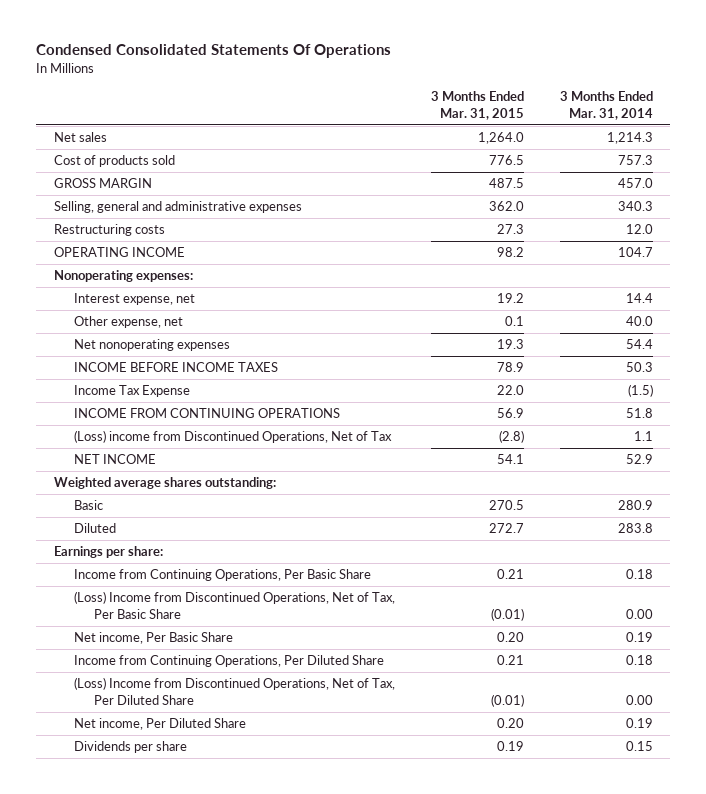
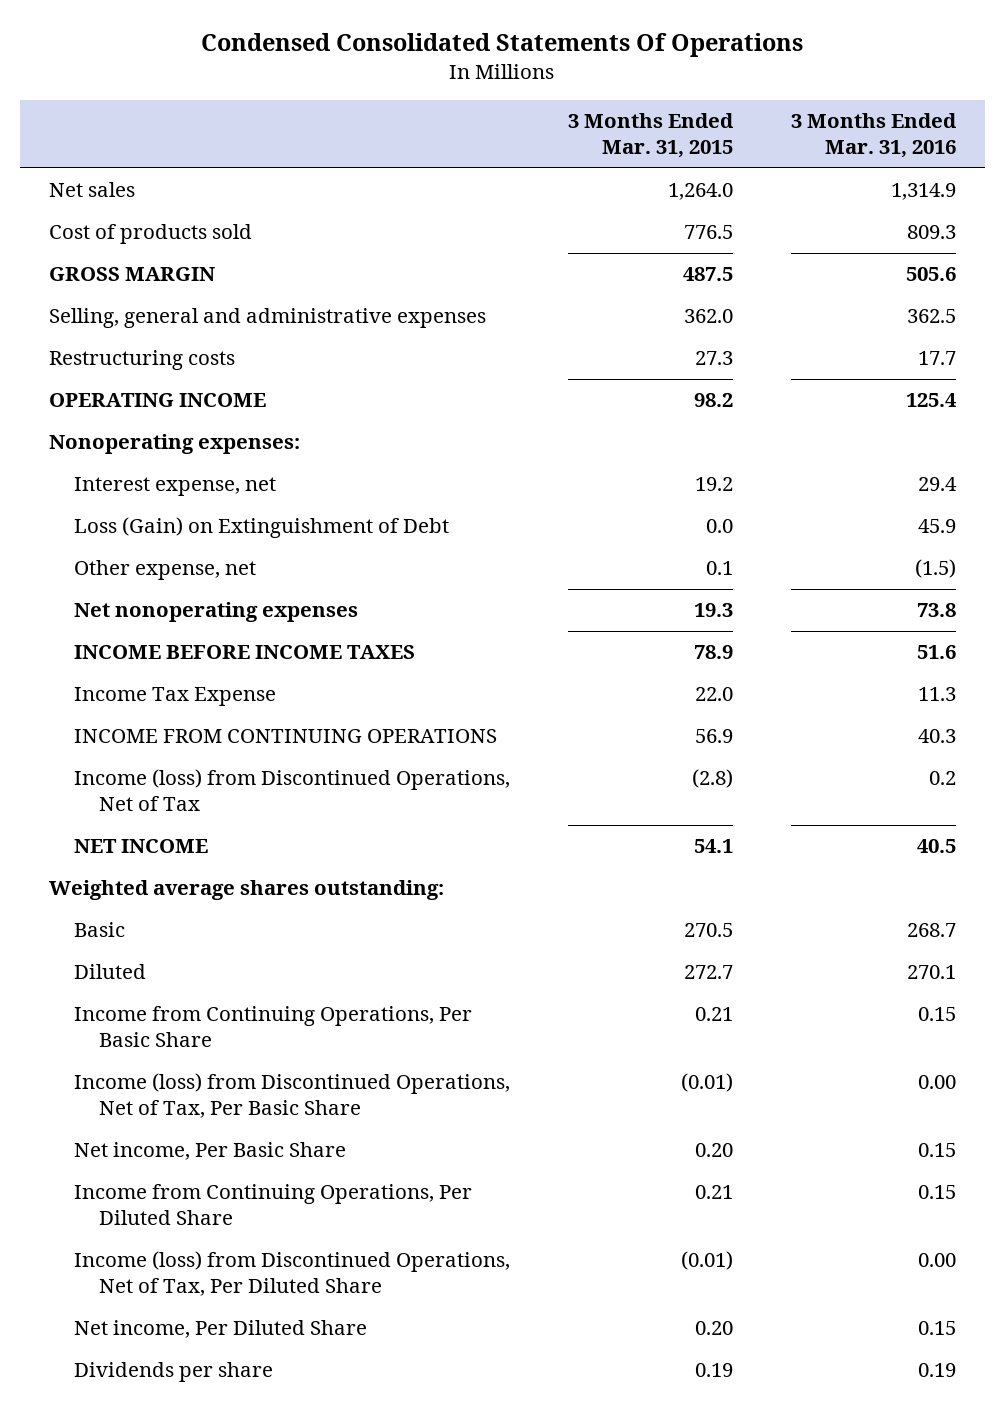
[559,91,653,120] 3 Months Ended Mar. 31, 2014 -> none
none -> [790,112,957,158] 3 Months Ended Mar. 31, 2016
none -> [73,517,449,539] Loss (Gain) on Extinguishment of Debt
[73,430,392,444] (Loss) income from Discontinued Operations, Net of Tax -> [73,769,510,812] Income (loss) from Discontinued Operations, Net of Tax
[53,546,163,559] Earnings per share: -> none
[73,591,395,619] (Loss) Income from Discontinued Operations, Net of Tax, Per Basic Share -> [73,1073,510,1119] Income (loss) from Discontinued Operations, Net of Tax, Per Basic Share
[73,677,395,705] (Loss) Income from Discontinued Operations, Net of Tax, Per Diluted Share -> [73,1251,510,1297] Income (loss) from Discontinued Operations, Net of Tax, Per Diluted Share

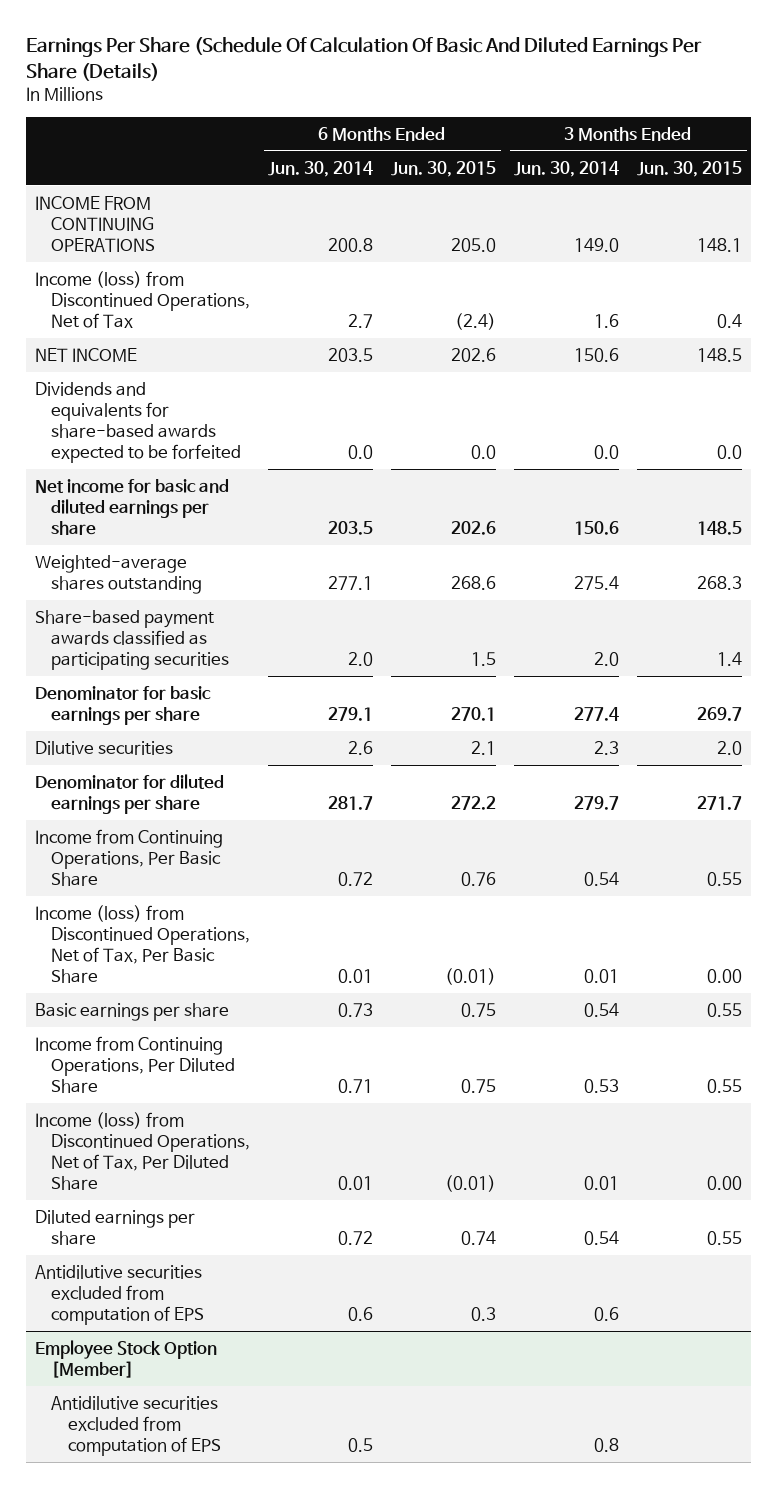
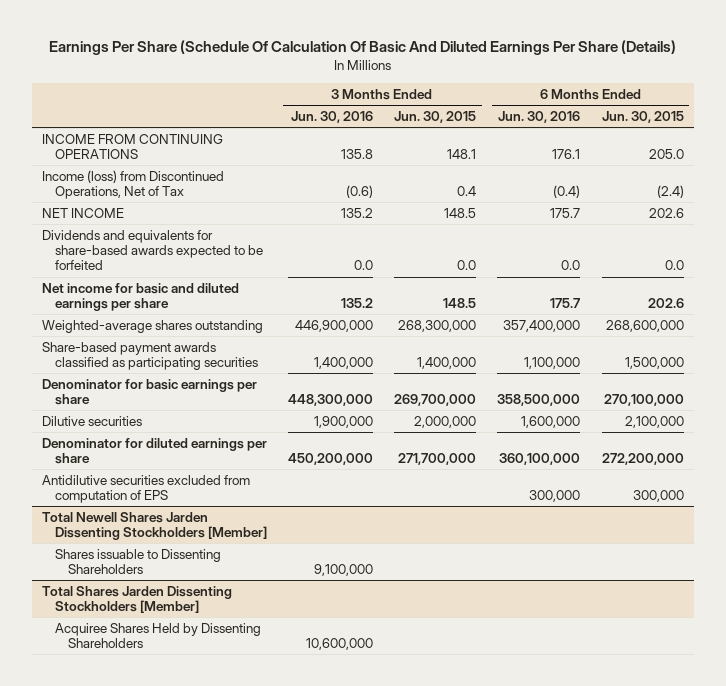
[268,160,374,177] Jun. 30, 2014 -> none
[514,160,620,177] Jun. 30, 2014 -> none
none -> [291,111,374,124] Jun. 30, 2016
none -> [498,111,581,124] Jun. 30, 2016
[35,828,224,887] Income from Continuing Operations, Per Basic Share -> none
[35,904,251,984] Income (loss) from Discontinued Operations, Net of Tax, Per Basic Share -> none
[35,1002,230,1021] Basic earnings per share -> none
[35,1035,236,1094] Income from Continuing Operations, Per Diluted Share -> none
[35,1111,251,1191] Income (loss) from Discontinued Operations, Net of Tax, Per Diluted Share -> none
[35,1209,196,1246] Diluted earnings per share -> none
[35,1339,218,1379] Employee Stock Option [Member] -> none
[51,1395,221,1457] Antidilutive securities excluded from computation of EPS -> none
[451,576,497,591] 268.6 -> [605,319,684,332] 268,600,000
[697,576,743,591] 268.3 -> [398,319,477,332] 268,300,000
[471,652,497,667] 1.5 -> [624,357,684,370] 1,500,000
[717,652,743,667] 1.4 -> [417,357,477,370] 1,400,000
[451,707,497,722] 270.1 -> [603,394,684,407] 270,100,000
[697,707,743,722] 269.7 -> [394,394,477,407] 269,700,000
[471,740,497,755] 2.1 -> [624,415,684,428] 2,100,000
[717,740,743,755] 2.0 -> [414,415,477,428] 2,000,000
[451,796,497,811] 272.2 -> [601,453,684,466] 272,200,000
[697,796,743,811] 271.7 -> [398,453,477,466] 271,700,000
[471,1307,497,1322] 0.3 -> [632,490,684,503] 300,000
none -> [42,511,268,541] Total Newell Shares Jarden Dissenting Stockholders [Member]
none -> [55,548,222,575] Shares issuable to Dissenting Shareholders
none -> [42,585,233,614] Total Shares Jarden Dissenting Stockholders [Member]
none -> [55,622,262,649] Acquiree Shares Held by Dissenting Shareholders

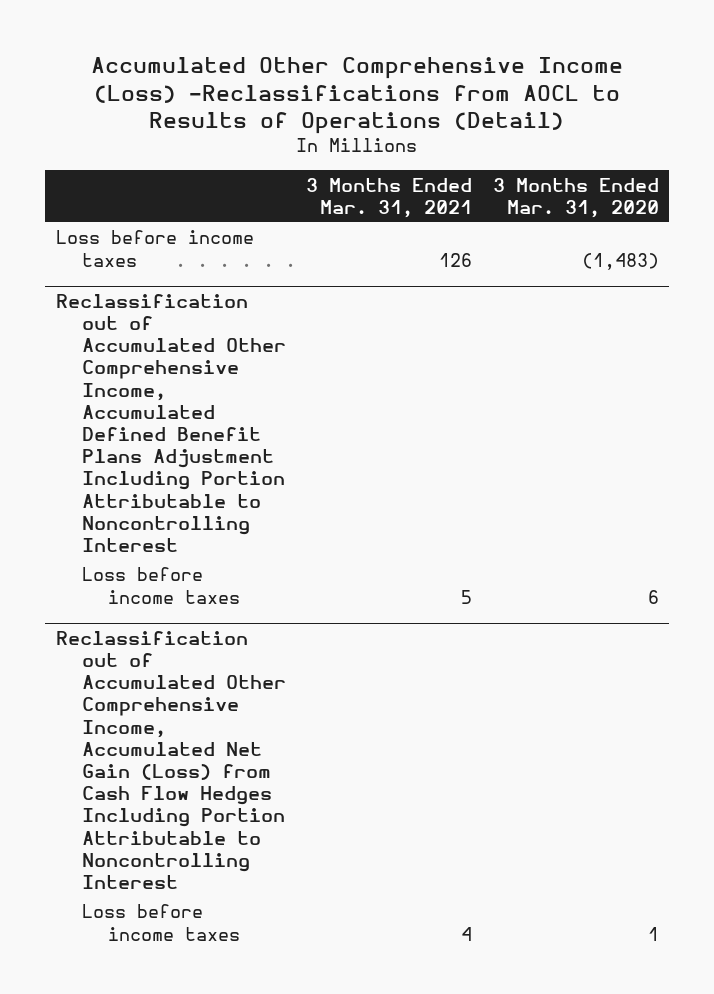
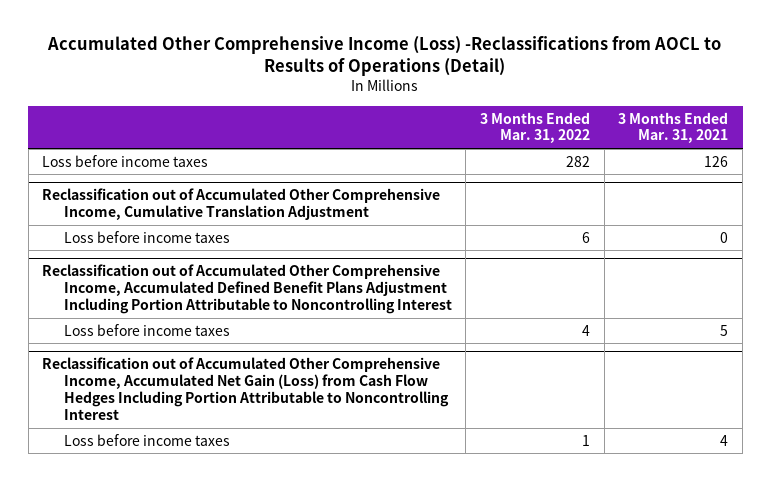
[492,177,659,218] 3 Months Ended Mar. 31, 2020 -> none
none -> [479,111,590,144] 3 Months Ended Mar. 31, 2022
none -> [42,188,441,221] Reclassification out of Accumulated Other Comprehensive Income, Cumulative Translation Adjustment
none -> [63,230,230,243] Loss before income taxes

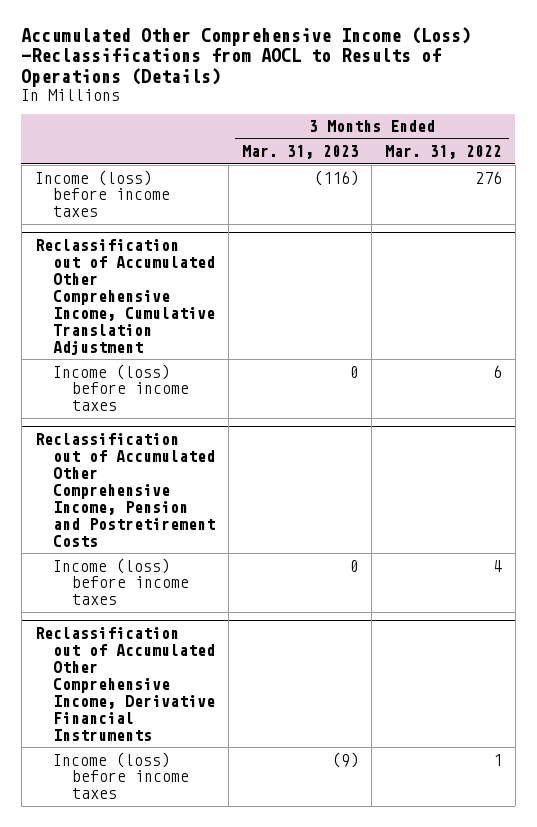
[47,36,722,77] Accumulated Other Comprehensive Income (Loss) -Reclassifications from AOCL to Results of Operations (Detail) -> [21,26,472,87] Accumulated Other Comprehensive Income (Loss) -Reclassifications from AOCL to Results of Operations (Details)
[618,111,729,144] 3 Months Ended Mar. 31, 2021 -> none
none -> [241,145,359,160] Mar. 31, 2023
[42,154,209,167] Loss before income taxes -> [34,169,171,218] Income (loss) before income taxes
[565,155,590,167] 282 -> [475,170,503,184] 276
[42,264,452,315] Reclassification out of Accumulated Other Comprehensive Income, Accumulated Defined Benefit Plans Adjustment Including Portion Attributable to Noncontrolling Interest -> none
[42,357,449,421] Reclassification out of Accumulated Other Comprehensive Income, Accumulated Net Gain (Loss) from Cash Flow Hedges Including Portion Attributable to Noncontrolling Interest -> none
[63,230,230,243] Loss before income taxes -> [53,363,189,412] Income (loss) before income taxes
none -> [34,432,216,547] Reclassification out of Accumulated Other Comprehensive Income, Pension and Postretirement Costs
[63,323,230,336] Loss before income taxes -> [53,557,189,606] Income (loss) before income taxes
none -> [34,626,216,741] Reclassification out of Accumulated Other Comprehensive Income, Derivative Financial Instruments
[63,433,230,446] Loss before income taxes -> [53,751,189,800] Income (loss) before income taxes

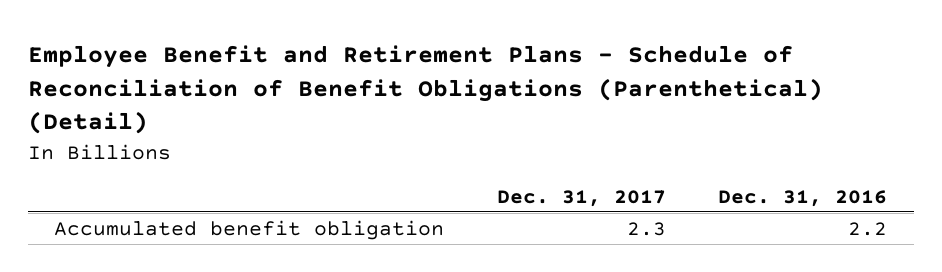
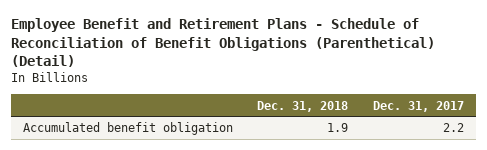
[718,189,888,207] Dec. 31, 2016 -> none
none -> [257,100,349,112] Dec. 31, 2018
[626,222,666,237] 2.3 -> [443,123,465,133] 2.2

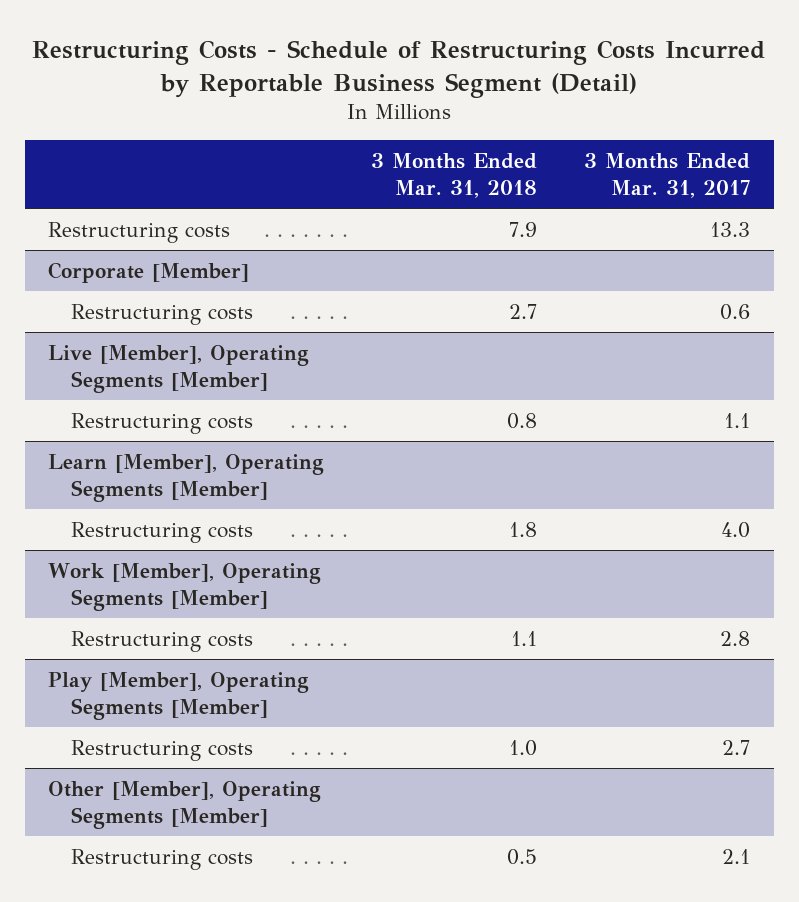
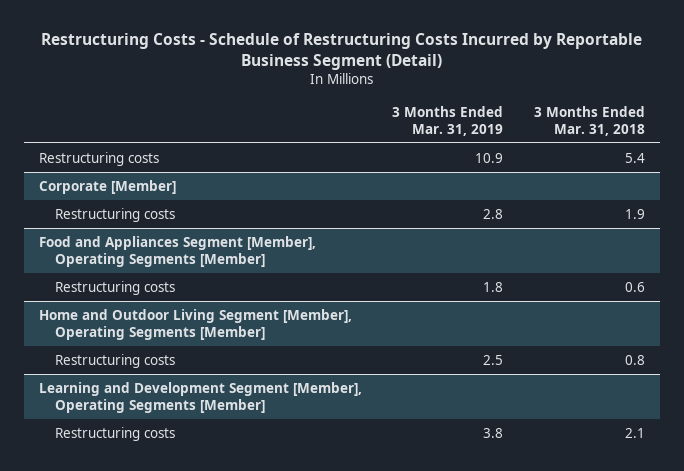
[584,152,751,199] 3 Months Ended Mar. 31, 2017 -> none
none -> [392,105,504,136] 3 Months Ended Mar. 31, 2019
[509,221,538,237] 7.9 -> [624,152,645,163] 5.4
[48,344,310,393] Live [Member], Operating Segments [Member] -> none
[509,303,538,319] 2.7 -> [624,208,645,219] 1.9
none -> [38,235,316,267] Food and Appliances Segment [Member], Operating Segments [Member]
none -> [55,280,176,295] Restructuring costs
none -> [38,308,352,340] Home and Outdoor Living Segment [Member], Operating Segments [Member]
[48,453,325,502] Learn [Member], Operating Segments [Member] -> none
[48,562,322,611] Work [Member], Operating Segments [Member] -> none
[70,630,253,652] Restructuring costs -> none
[48,671,310,720] Play [Member], Operating Segments [Member] -> none
[70,739,253,761] Restructuring costs -> none
[48,780,322,829] Other [Member], Operating Segments [Member] -> none
[70,848,253,870] Restructuring costs -> none
none -> [38,381,362,413] Learning and Development Segment [Member], Operating Segments [Member]
[509,521,538,537] 1.8 -> [624,427,645,438] 2.1

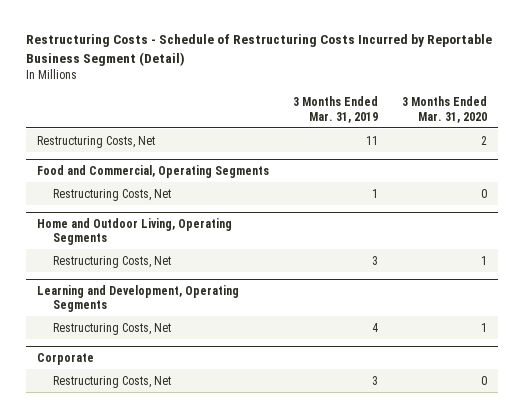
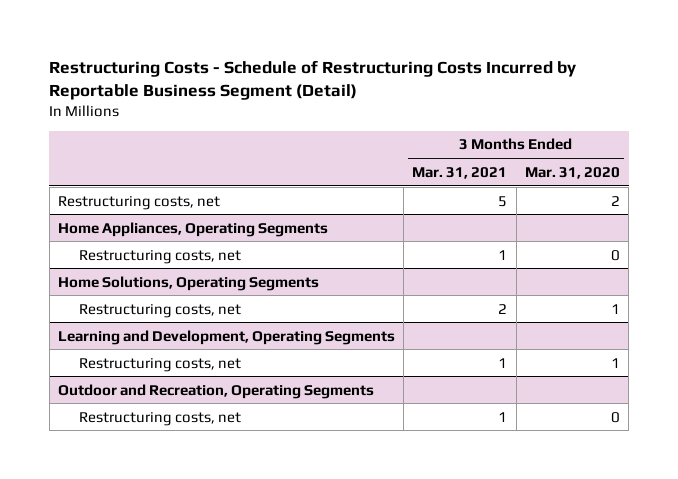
[293,96,379,123] 3 Months Ended Mar. 31, 2019 -> none
none -> [412,166,508,179] Mar. 31, 2021
[37,164,270,178] Food and Commercial, Operating Segments -> none
[37,217,233,246] Home and Outdoor Living, Operating Segments -> none
[37,135,156,148] Restructuring Costs, Net -> [58,195,221,210] Restructuring costs, net
none -> [58,221,329,237] Home Appliances, Operating Segments
[53,188,172,201] Restructuring Costs, Net -> [79,249,242,264] Restructuring costs, net
none -> [58,275,320,291] Home Solutions, Operating Segments
[53,255,172,268] Restructuring Costs, Net -> [79,303,242,318] Restructuring costs, net
[37,352,95,365] Corporate -> none
[53,322,172,335] Restructuring Costs, Net -> [79,357,242,372] Restructuring costs, net
none -> [58,383,375,399] Outdoor and Recreation, Operating Segments
[53,375,172,388] Restructuring Costs, Net -> [79,411,242,426] Restructuring costs, net

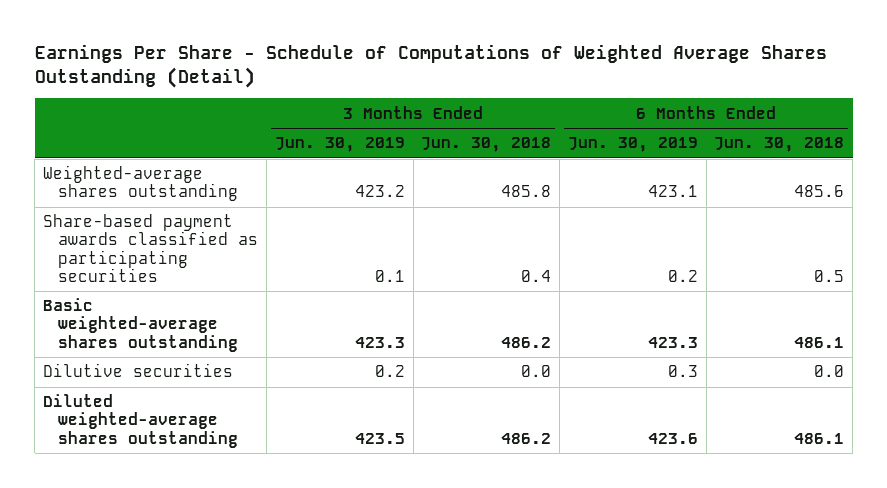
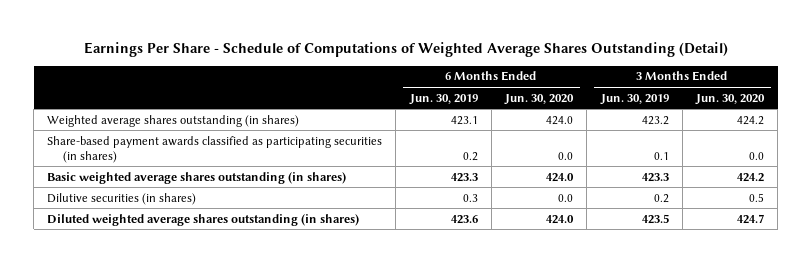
[421,137,552,153] Jun. 30, 2018 -> none
[714,137,845,153] Jun. 30, 2018 -> none
none -> [504,93,575,105] Jun. 30, 2020
none -> [695,93,766,105] Jun. 30, 2020
[42,165,239,202] Weighted-average shares outstanding -> [47,114,300,127] Weighted average shares outstanding (in shares)
[42,214,259,282] Share-based payment awards classified as participating securities -> [47,135,383,163] Share-based payment awards classified as participating securities (in shares)
[42,298,239,352] Basic weighted-average shares outstanding -> [47,171,347,184] Basic weighted average shares outstanding (in shares)
[42,363,233,378] Dilutive securities -> [47,192,197,205] Dilutive securities (in shares)
[42,394,239,448] Diluted weighted-average shares outstanding -> [47,213,360,226] Diluted weighted average shares outstanding (in shares)

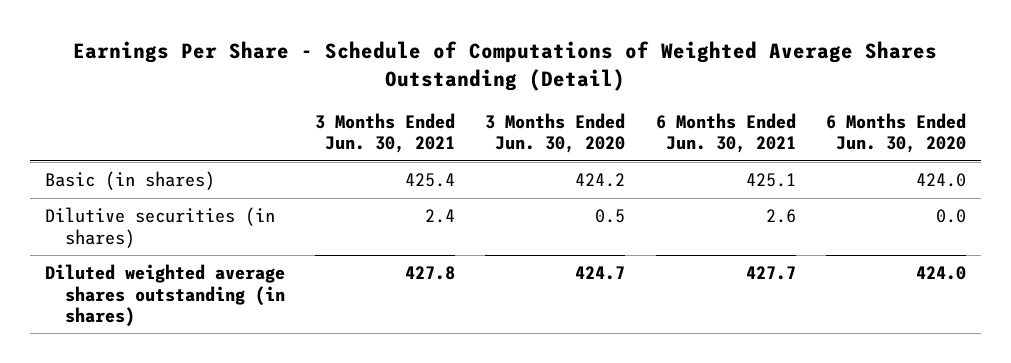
[408,93,478,105] Jun. 30, 2019 -> none
[599,93,669,105] Jun. 30, 2019 -> none
none -> [315,112,456,154] 3 Months Ended Jun. 30, 2021
none -> [655,112,796,154] 6 Months Ended Jun. 30, 2021
[47,114,300,127] Weighted average shares outstanding (in shares) -> none
[47,135,383,163] Share-based payment awards classified as participating securities (in shares) -> none
[47,171,347,184] Basic weighted average shares outstanding (in shares) -> [44,171,215,191] Basic (in shares)

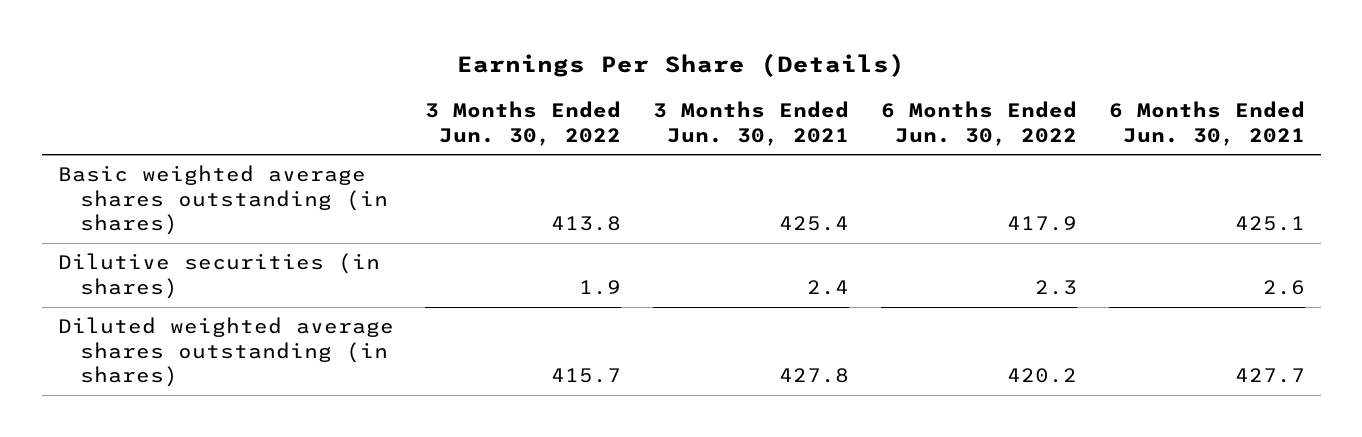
[73,40,938,91] Earnings Per Share - Schedule of Computations of Weighted Average Shares Outstanding (Detail) -> [457,52,906,77] Earnings Per Share (Details)
[485,112,626,154] 3 Months Ended Jun. 30, 2020 -> none
[825,112,966,154] 6 Months Ended Jun. 30, 2020 -> none
none -> [425,101,622,146] 3 Months Ended Jun. 30, 2022
none -> [881,101,1078,146] 6 Months Ended Jun. 30, 2022
[44,171,215,191] Basic (in shares) -> [57,165,389,236] Basic weighted average shares outstanding (in shares)

